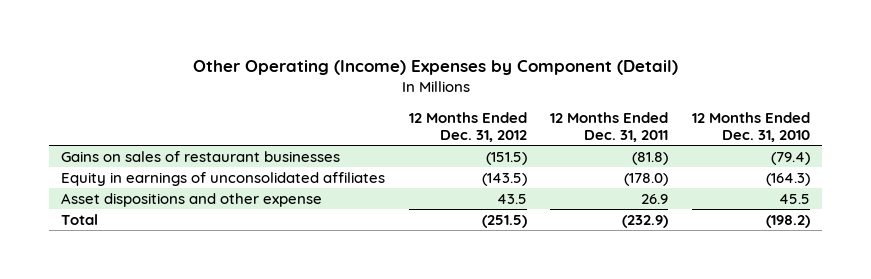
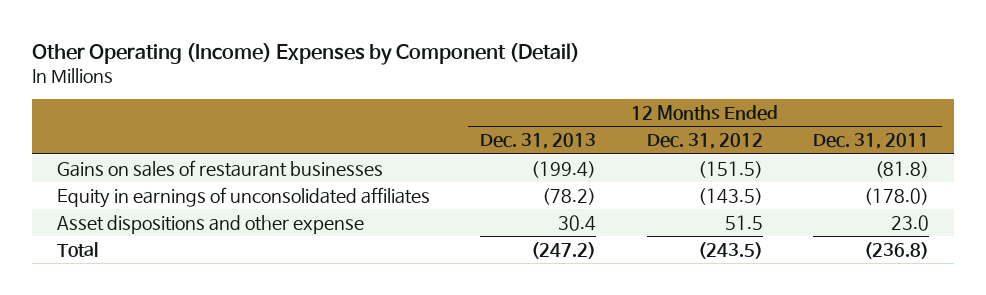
[692,112,811,143] 12 Months Ended Dec. 31, 2010 -> none
none -> [480,133,597,150] Dec. 31, 2013
[496,193,527,204] 43.5 -> [724,214,763,230] 51.5
[641,193,669,204] 26.9 -> [891,214,930,231] 23.0
[481,214,527,228] (251.5) -> [697,241,763,259] (243.5)
[622,214,669,228] (232.9) -> [864,241,930,259] (236.8)

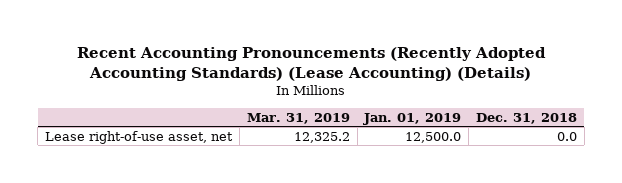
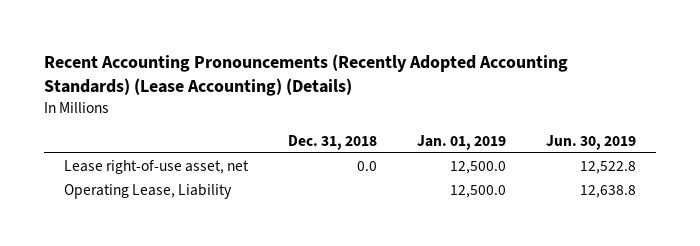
[246,112,350,124] Mar. 31, 2019 -> none
none -> [545,134,636,150] Jun. 30, 2019
none -> [64,184,233,200] Operating Lease, Liability

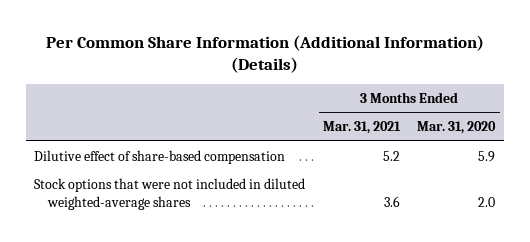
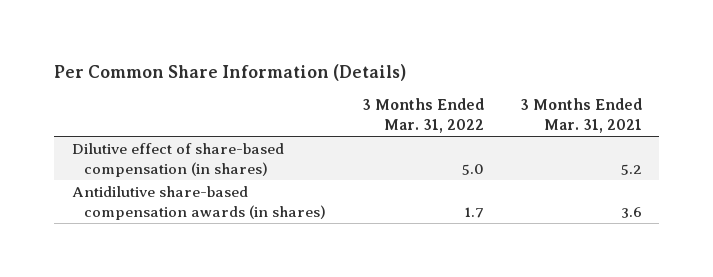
[45,34,484,73] Per Common Share Information (Additional Information) (Details) -> [53,63,406,81] Per Common Share Information (Details)
[417,121,497,135] Mar. 31, 2020 -> none
none -> [361,98,484,133] 3 Months Ended Mar. 31, 2022
[34,149,286,164] Dilutive effect of share-based compensation -> [71,143,284,177] Dilutive effect of share-based compensation (in shares)
[34,177,306,211] Stock options that were not included in diluted weighted-average shares -> [71,186,327,220] Antidilutive share-based compensation awards (in shares)

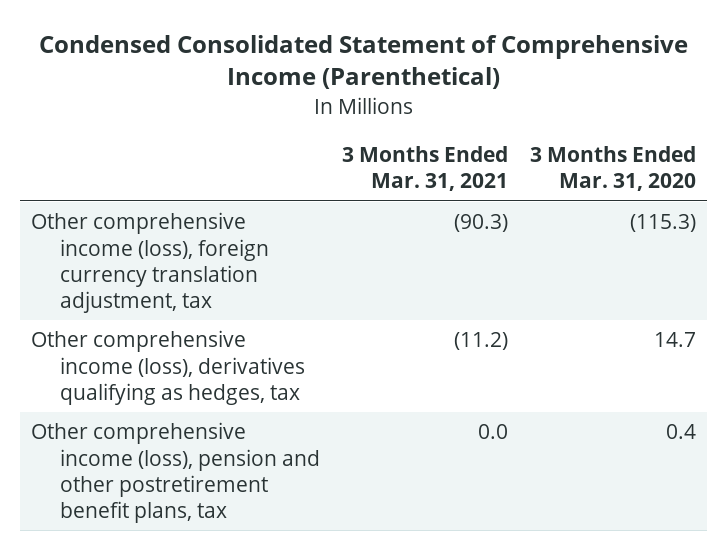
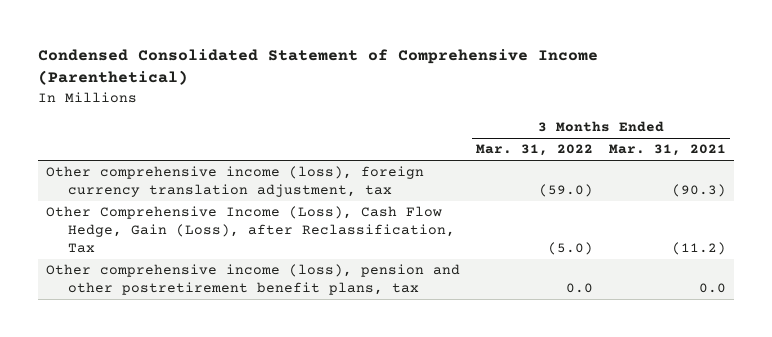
[530,146,697,192] 3 Months Ended Mar. 31, 2020 -> none
none -> [475,144,593,157] Mar. 31, 2022
[31,330,305,405] Other comprehensive income (loss), derivatives qualifying as hedges, tax -> [45,206,455,254] Other Comprehensive Income (Loss), Cash Flow Hedge, Gain (Loss), after Reclassification, Tax

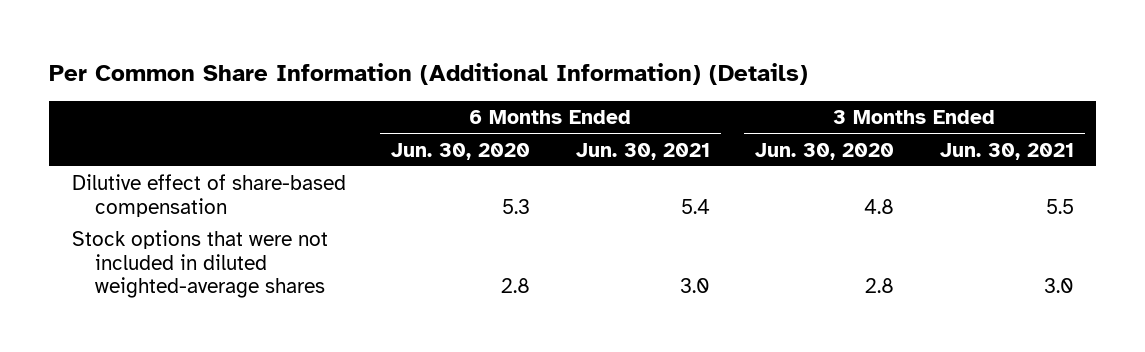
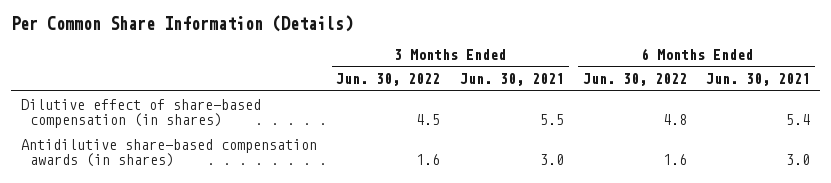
[49,62,809,85] Per Common Share Information (Additional Information) (Details) -> [11,15,354,33] Per Common Share Information (Details)
[391,142,531,160] Jun. 30, 2020 -> none
[755,142,895,160] Jun. 30, 2020 -> none
none -> [336,73,441,87] Jun. 30, 2022
none -> [583,73,688,87] Jun. 30, 2022
[71,174,346,217] Dilutive effect of share-based compensation -> [21,98,262,129] Dilutive effect of share-based compensation (in shares)
[71,230,328,299] Stock options that were not included in diluted weighted-average shares -> [21,138,318,168] Antidilutive share-based compensation awards (in shares)

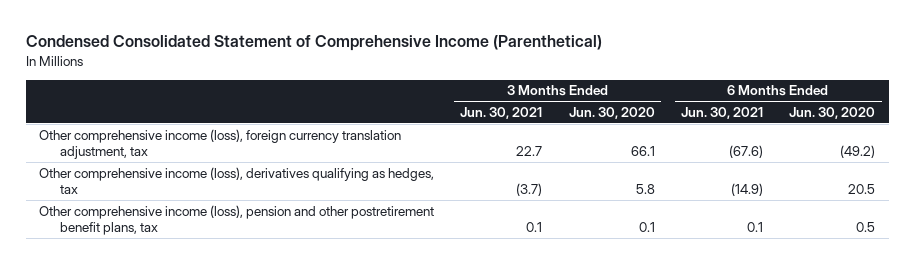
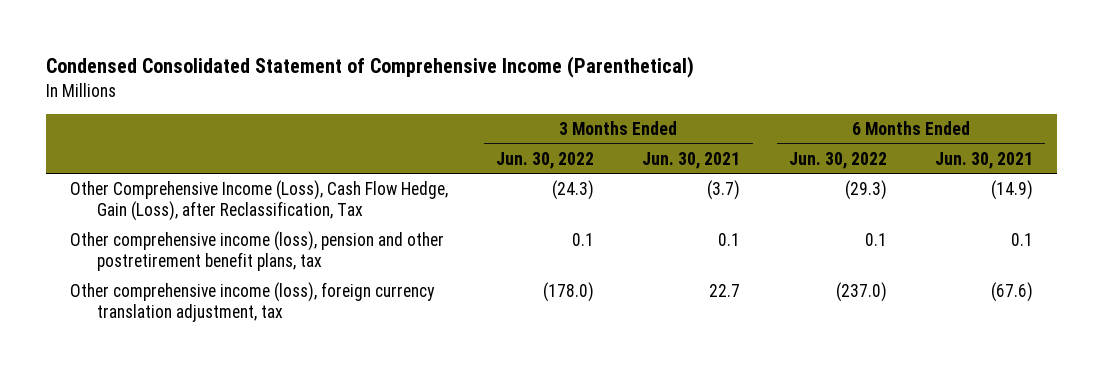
[568,107,655,120] Jun. 30, 2020 -> none
[789,107,876,120] Jun. 30, 2020 -> none
none -> [496,151,595,169] Jun. 30, 2022
none -> [788,151,887,169] Jun. 30, 2022
[39,166,435,194] Other comprehensive income (loss), derivatives qualifying as hedges, tax -> [70,179,449,222] Other Comprehensive Income (Loss), Cash Flow Hedge, Gain (Loss), after Reclassification, Tax
[39,128,402,159] Other comprehensive income (loss), foreign currency translation adjustment, tax -> [70,281,436,323] Other comprehensive income (loss), foreign currency translation adjustment, tax

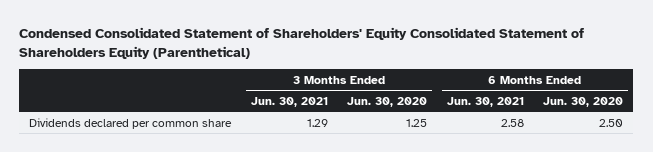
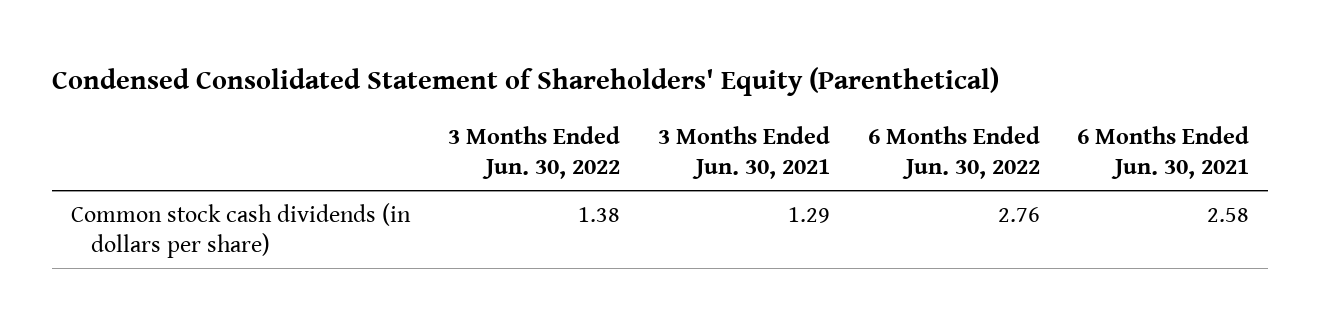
[19,27,585,60] Condensed Consolidated Statement of Shareholders' Equity Consolidated Statement of Shareholders Equity (Parenthetical) -> [52,67,1000,97] Condensed Consolidated Statement of Shareholders' Equity (Parenthetical)
[347,96,428,107] Jun. 30, 2020 -> none
[543,96,624,107] Jun. 30, 2020 -> none
none -> [447,126,620,179] 3 Months Ended Jun. 30, 2022
none -> [867,126,1040,179] 6 Months Ended Jun. 30, 2022
[29,117,233,129] Dividends declared per common share -> [71,203,412,258] Common stock cash dividends (in dollars per share)

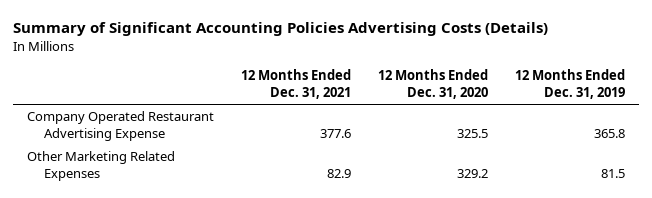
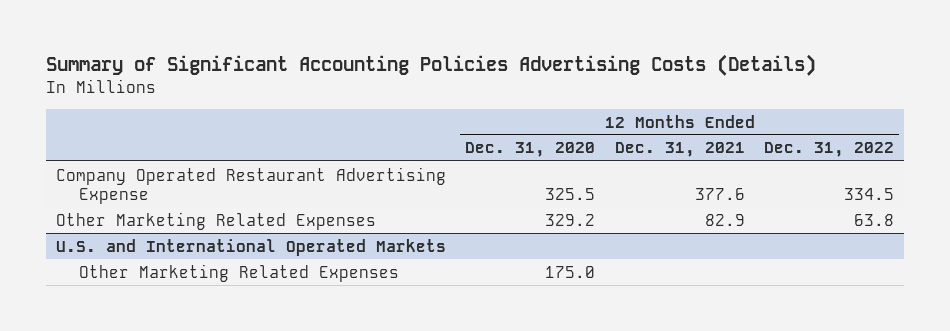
[515,69,626,100] 12 Months Ended Dec. 31, 2019 -> none
none -> [764,142,895,158] Dec. 31, 2022
none -> [55,238,446,256] U.S. and International Operated Markets
none -> [79,263,400,282] Other Marketing Related Expenses

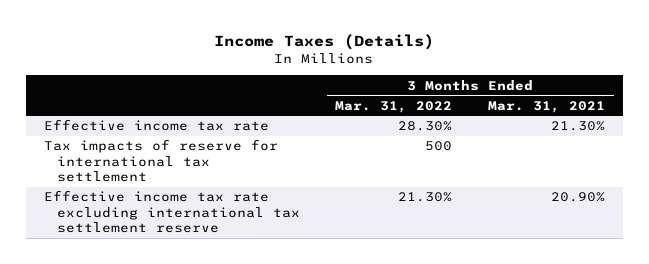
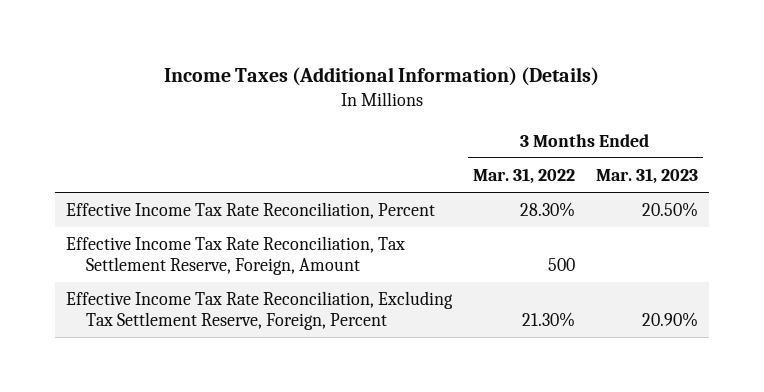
[214,33,435,50] Income Taxes (Details) -> [163,67,599,87] Income Taxes (Additional Information) (Details)
[487,100,605,113] Mar. 31, 2021 -> none
none -> [596,168,699,185] Mar. 31, 2023
[43,119,269,132] Effective income tax rate -> [65,202,435,220] Effective Income Tax Rate Reconciliation, Percent
[43,139,278,183] Tax impacts of reserve for international tax settlement -> [65,236,405,276] Effective Income Tax Rate Reconciliation, Tax Settlement Reserve, Foreign, Amount
[43,190,300,234] Effective income tax rate excluding international tax settlement reserve -> [65,291,453,331] Effective Income Tax Rate Reconciliation, Excluding Tax Settlement Reserve, Foreign, Percent

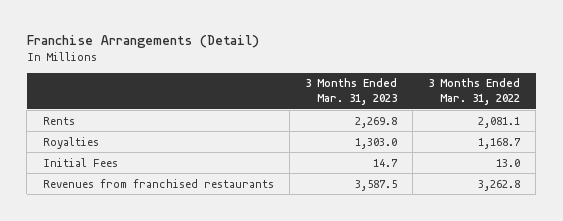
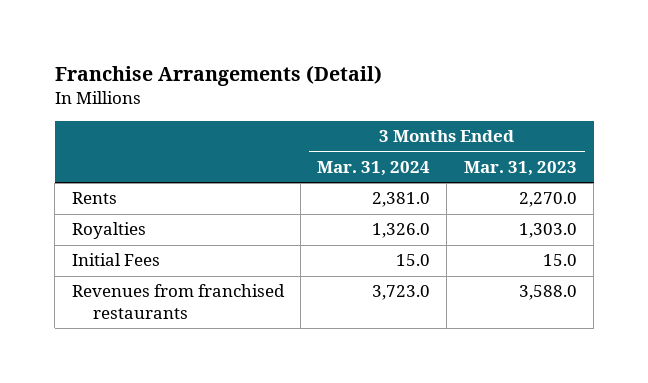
[428,78,521,106] 3 Months Ended Mar. 31, 2022 -> none
none -> [317,160,431,176] Mar. 31, 2024
[354,116,397,128] 2,269.8 -> [518,192,577,208] 2,270.0
[372,158,398,167] 14.7 -> [542,254,577,267] 15.0
[354,179,397,191] 3,587.5 -> [518,285,577,301] 3,588.0

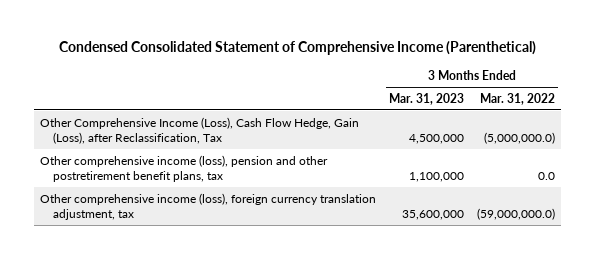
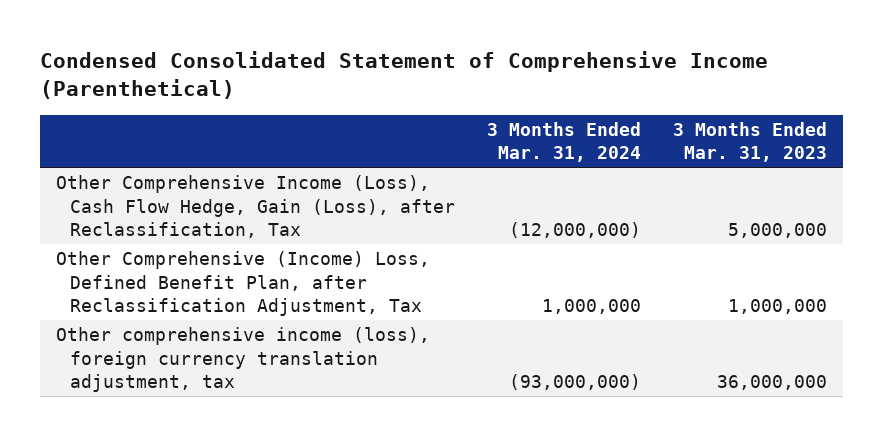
[479,92,555,105] Mar. 31, 2022 -> none
none -> [486,121,641,163] 3 Months Ended Mar. 31, 2024
[409,133,465,144] 4,500,000 -> [727,222,827,238] 5,000,000
[40,154,329,182] Other comprehensive income (loss), pension and other postretirement benefit plans, tax -> [55,251,430,316] Other Comprehensive (Income) Loss, Defined Benefit Plan, after Reclassification Adjustment, Tax
[409,171,465,182] 1,100,000 -> [727,298,827,314] 1,000,000
[402,209,465,220] 35,600,000 -> [716,374,827,390] 36,000,000

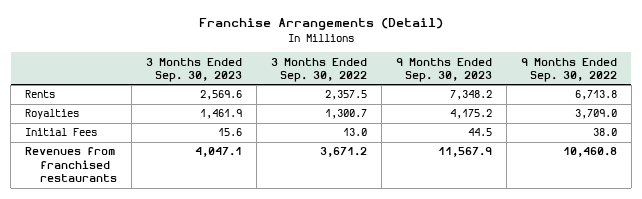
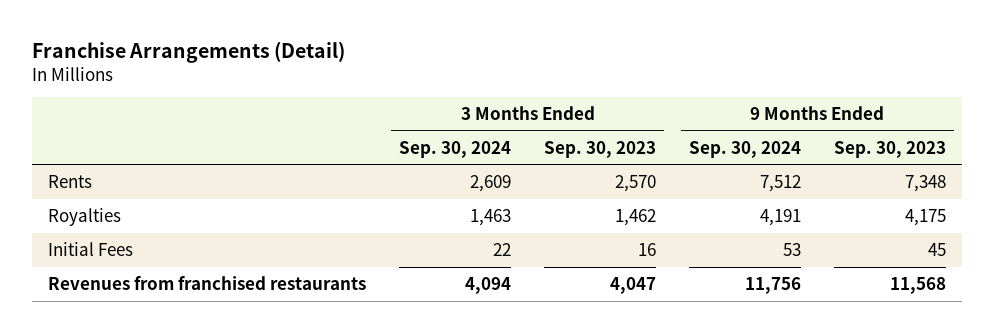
[270,57,367,83] 3 Months Ended Sep. 30, 2022 -> none
[520,57,617,83] 9 Months Ended Sep. 30, 2022 -> none
none -> [399,140,512,158] Sep. 30, 2024
none -> [688,140,801,158] Sep. 30, 2024
[200,90,243,101] 2,569.6 -> [614,174,656,192] 2,570
[449,90,492,101] 7,348.2 -> [904,174,946,192] 7,348
[200,109,243,120] 1,461.9 -> [614,208,656,226] 1,462
[449,109,492,120] 4,175.2 -> [904,208,946,226] 4,175
[218,128,243,137] 15.6 -> [637,242,656,256] 16
[467,128,492,137] 44.5 -> [927,242,946,256] 45
[195,147,243,158] 4,047.1 -> [609,276,656,294] 4,047
[437,147,492,158] 11,567.9 -> [889,276,946,294] 11,568

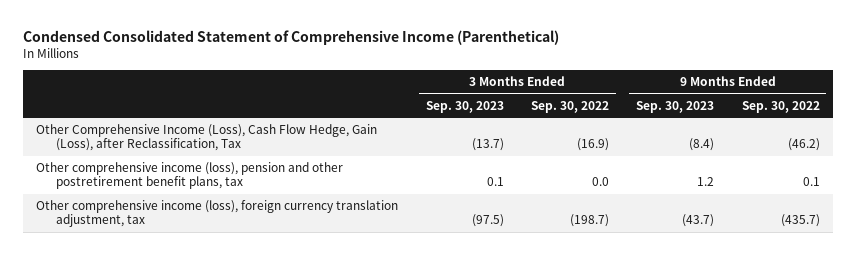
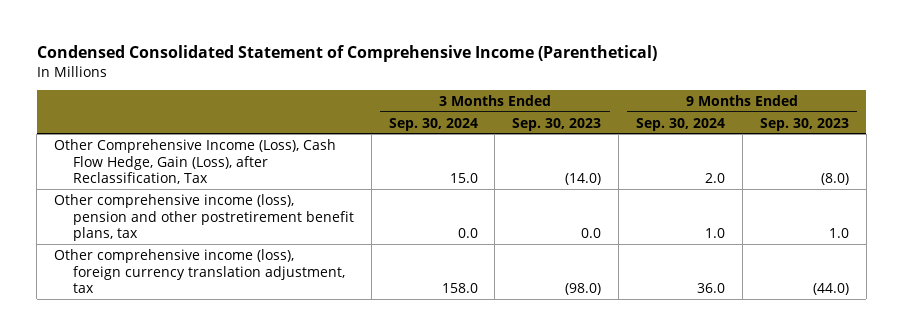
[530,101,609,114] Sep. 30, 2022 -> none
[741,101,820,114] Sep. 30, 2022 -> none
none -> [388,117,478,131] Sep. 30, 2024
none -> [635,117,725,131] Sep. 30, 2024
[471,138,504,152] (13.7) -> [565,173,602,186] (14.0)
[689,138,715,152] (8.4) -> [820,173,849,186] (8.0)
[486,177,504,187] 0.1 -> [581,228,602,239] 0.0
[697,177,715,187] 1.2 -> [828,228,849,239] 1.0
[471,214,504,228] (97.5) -> [565,283,602,296] (98.0)
[682,214,715,228] (43.7) -> [812,283,849,296] (44.0)

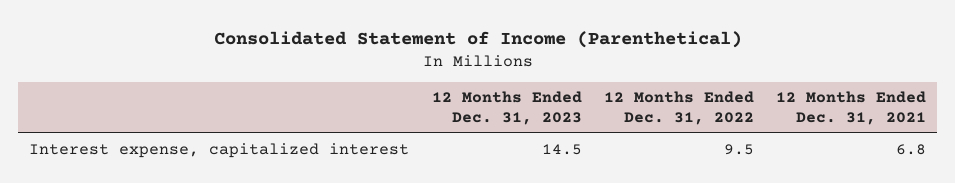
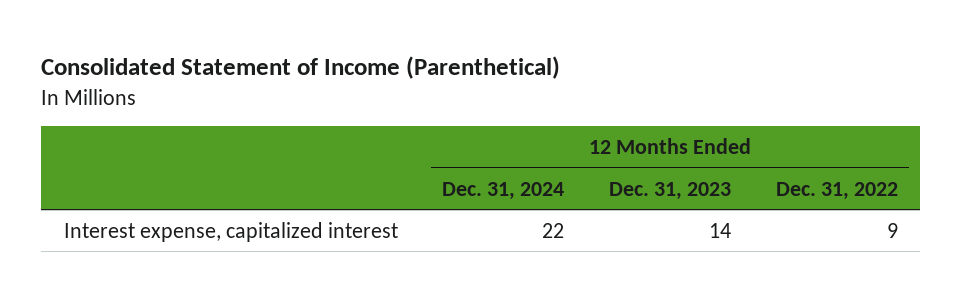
[776,91,927,126] 12 Months Ended Dec. 31, 2021 -> none
none -> [442,181,565,200] Dec. 31, 2024
[541,144,582,156] 14.5 -> [709,222,732,238] 14
[723,144,754,156] 9.5 -> [886,222,898,238] 9

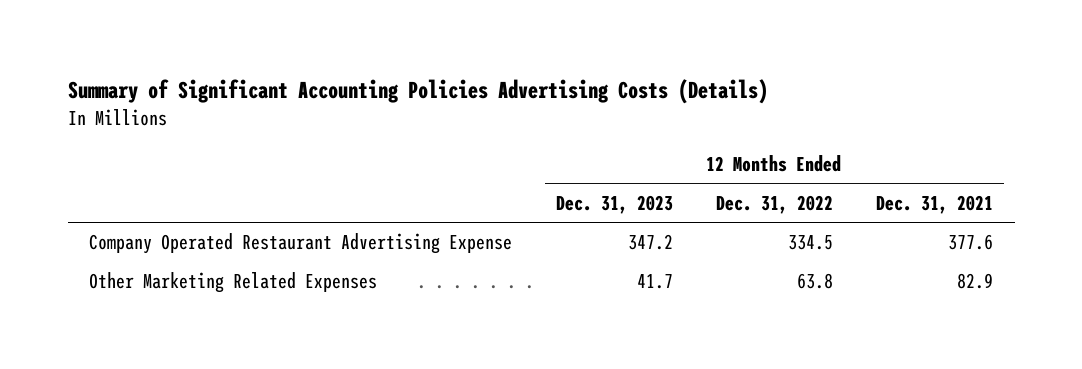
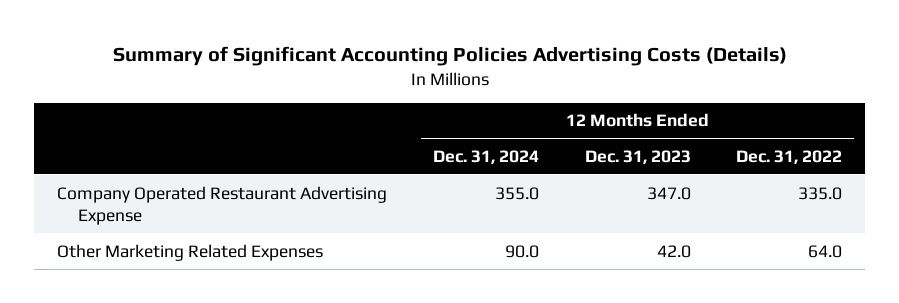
[876,194,994,214] Dec. 31, 2021 -> none
none -> [432,149,539,164] Dec. 31, 2024
[627,234,673,251] 347.2 -> [646,186,691,200] 347.0
[787,235,833,251] 334.5 -> [798,186,843,200] 335.0
[636,274,673,290] 41.7 -> [656,244,691,258] 42.0
[796,273,833,290] 63.8 -> [808,244,843,258] 64.0

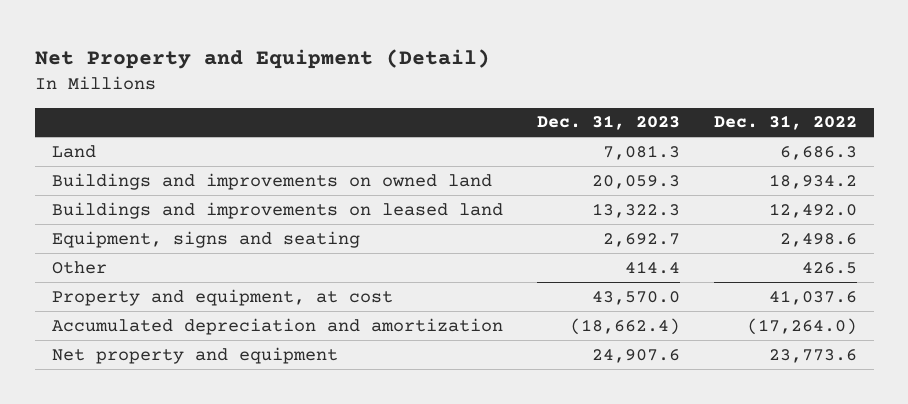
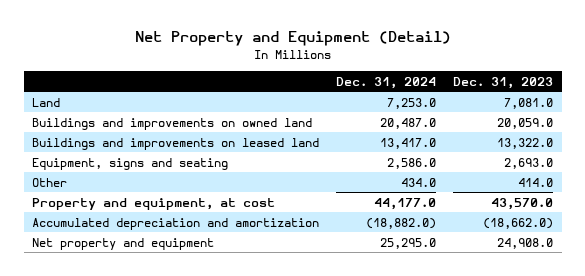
[713,115,857,131] Dec. 31, 2022 -> none
none -> [336,76,437,89] Dec. 31, 2024
[602,144,680,160] 7,081.3 -> [504,97,554,109] 7,081.0
[591,174,680,189] 20,059.3 -> [497,117,554,129] 20,059.0
[591,202,680,218] 13,322.3 -> [497,137,554,149] 13,322.0
[602,232,680,247] 2,692.7 -> [504,157,554,169] 2,693.0
[624,260,680,274] 414.4 -> [518,177,554,187] 414.0
[569,317,680,335] (18,662.4) -> [483,217,554,229] (18,662.0)
[591,348,680,363] 24,907.6 -> [497,237,554,249] 24,908.0

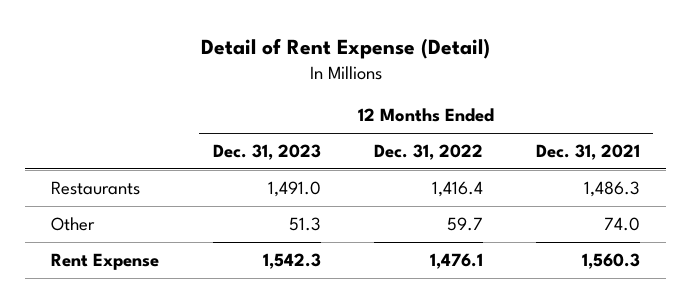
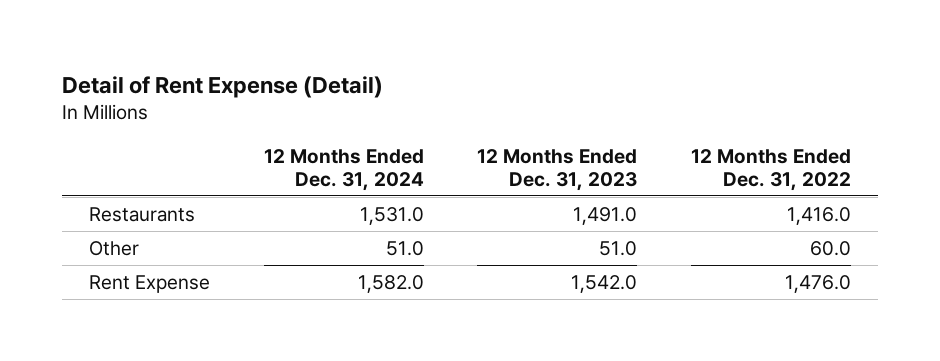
[535,144,640,161] Dec. 31, 2021 -> none
none -> [263,148,424,191] 12 Months Ended Dec. 31, 2024
[431,181,483,198] 1,416.4 -> [787,206,852,225] 1,416.0
[288,217,321,232] 51.3 -> [599,240,638,256] 51.0
[446,217,483,232] 59.7 -> [810,240,852,256] 60.0
[262,253,321,270] 1,542.3 -> [571,274,638,293] 1,542.0
[429,253,483,270] 1,476.1 -> [785,274,852,293] 1,476.0

